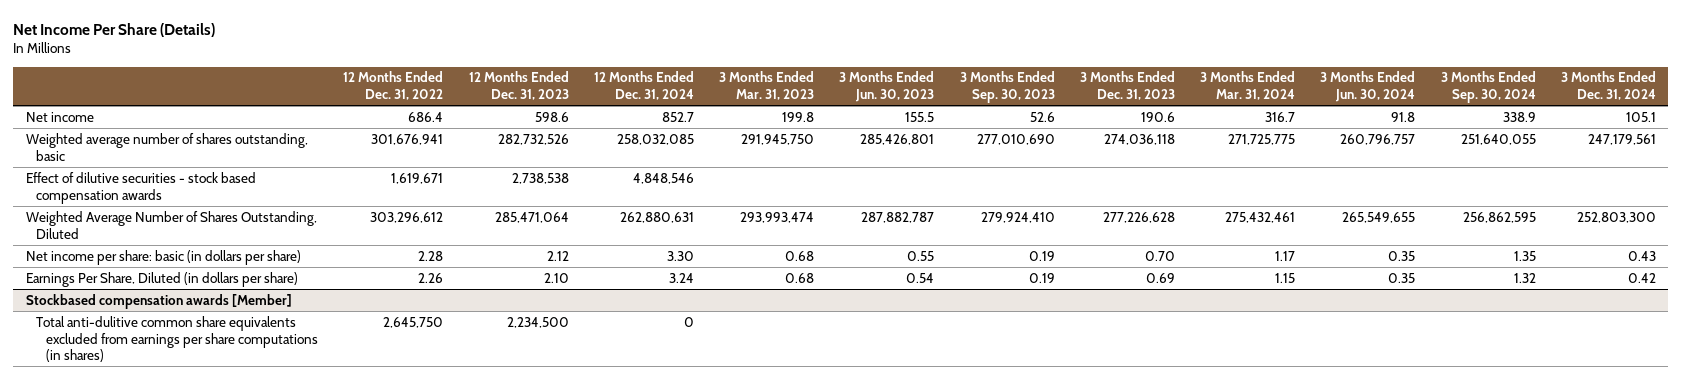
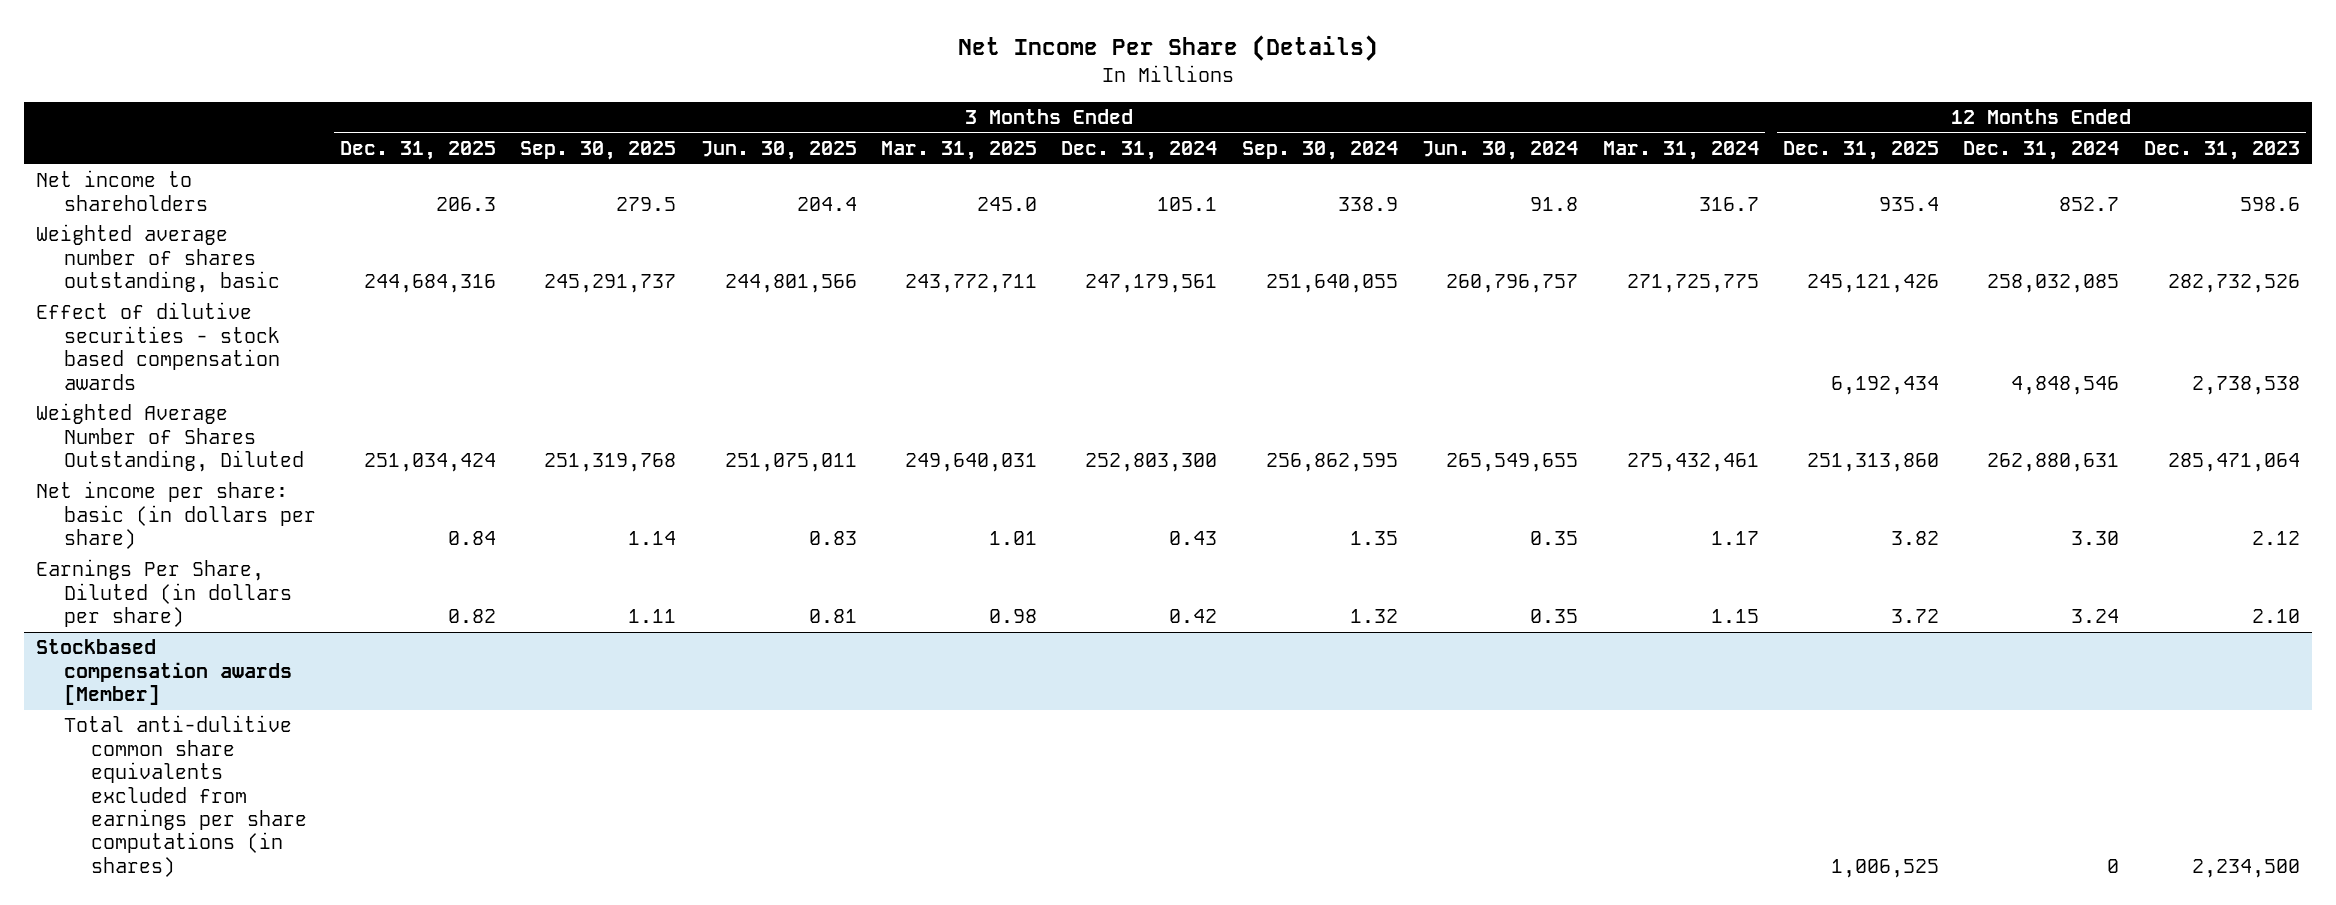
[343,71,444,101] 12 Months Ended Dec. 31, 2022 -> none
[719,71,815,101] 3 Months Ended Mar. 31, 2023 -> none
[839,71,935,103] 3 Months Ended Jun. 30, 2023 -> none
[959,71,1055,104] 3 Months Ended Sep. 30, 2023 -> none
[1079,71,1175,101] 3 Months Ended Dec. 31, 2023 -> none
none -> [339,141,496,161] Dec. 31, 2025
none -> [520,141,677,161] Sep. 30, 2025
none -> [700,141,857,161] Jun. 30, 2025
none -> [881,141,1038,161] Mar. 31, 2025
none -> [1782,141,1939,161] Dec. 31, 2025
[26,111,95,122] Net income -> [36,170,208,211] Net income to shareholders

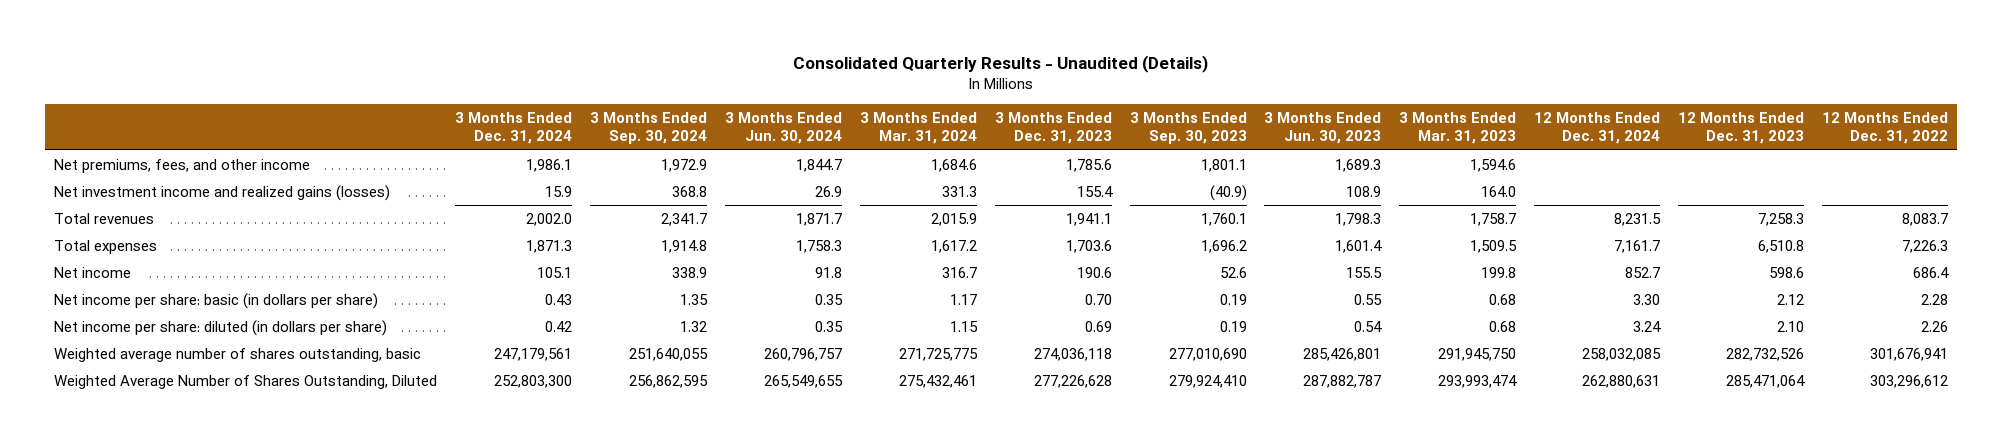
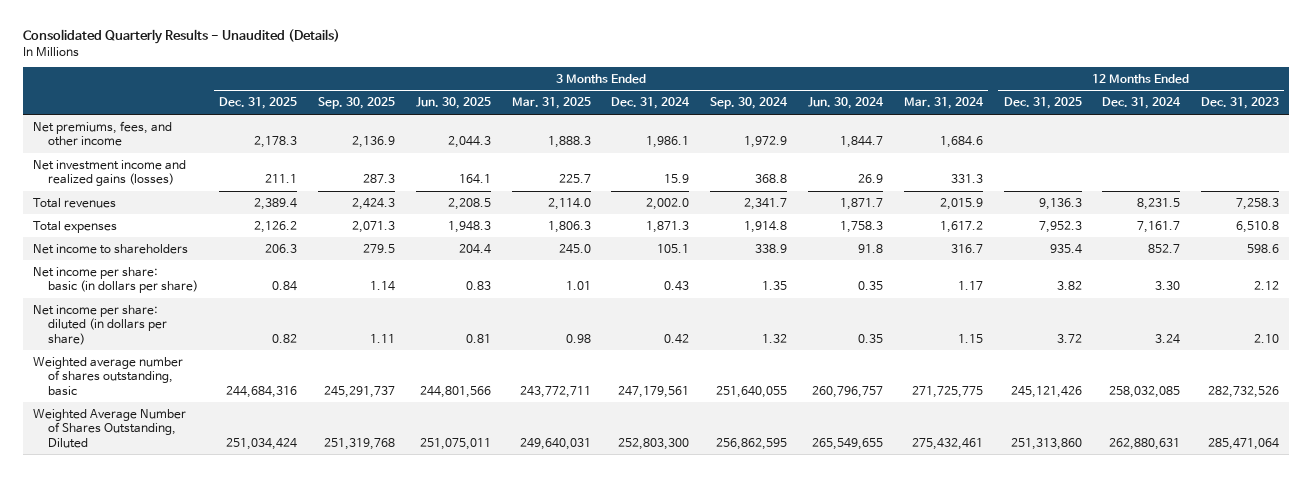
[994,111,1112,145] 3 Months Ended Dec. 31, 2023 -> none
[1129,111,1247,145] 3 Months Ended Sep. 30, 2023 -> none
[1264,111,1382,145] 3 Months Ended Jun. 30, 2023 -> none
[1399,111,1517,145] 3 Months Ended Mar. 31, 2023 -> none
[1821,111,1948,145] 12 Months Ended Dec. 31, 2022 -> none
none -> [219,97,298,110] Dec. 31, 2025
none -> [317,97,395,110] Sep. 30, 2025
none -> [415,97,491,110] Jun. 30, 2025
none -> [511,97,591,110] Mar. 31, 2025
none -> [1003,97,1082,110] Dec. 31, 2025
[54,266,132,278] Net income -> [33,243,189,254] Net income to shareholders

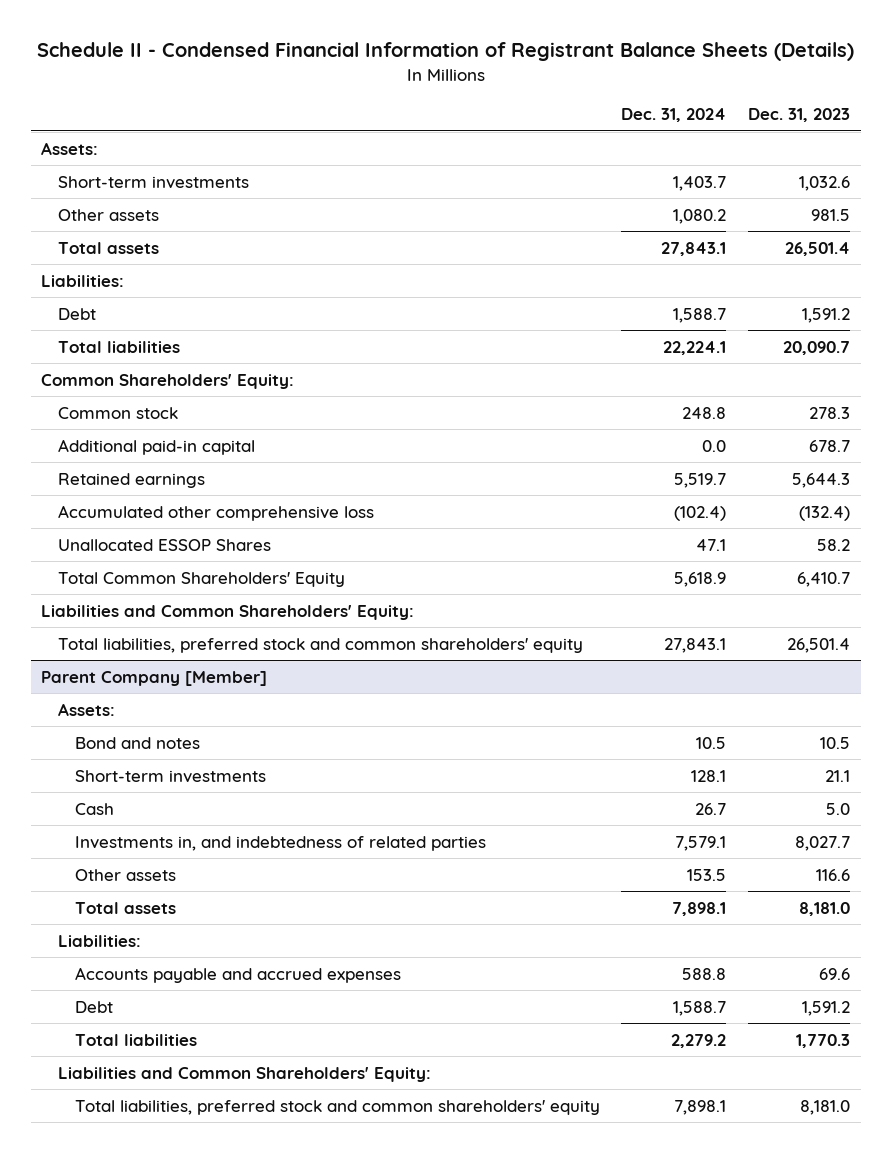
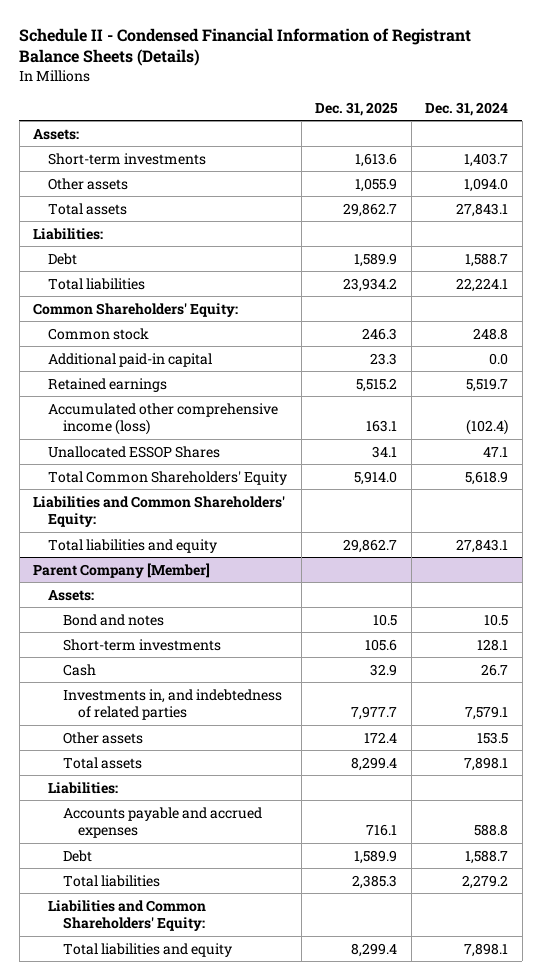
[747,108,850,123] Dec. 31, 2023 -> none
none -> [315,101,399,116] Dec. 31, 2025
[673,208,727,224] 1,080.2 -> [464,177,509,192] 1,094.0
[58,504,375,521] Accumulated other comprehensive loss -> [48,402,279,436] Accumulated other comprehensive income (loss)
[58,637,584,653] Total liabilities, preferred stock and common shareholders' equity -> [48,538,218,553] Total liabilities and equity
[74,1099,600,1115] Total liabilities, preferred stock and common shareholders' equity -> [63,942,233,957] Total liabilities and equity

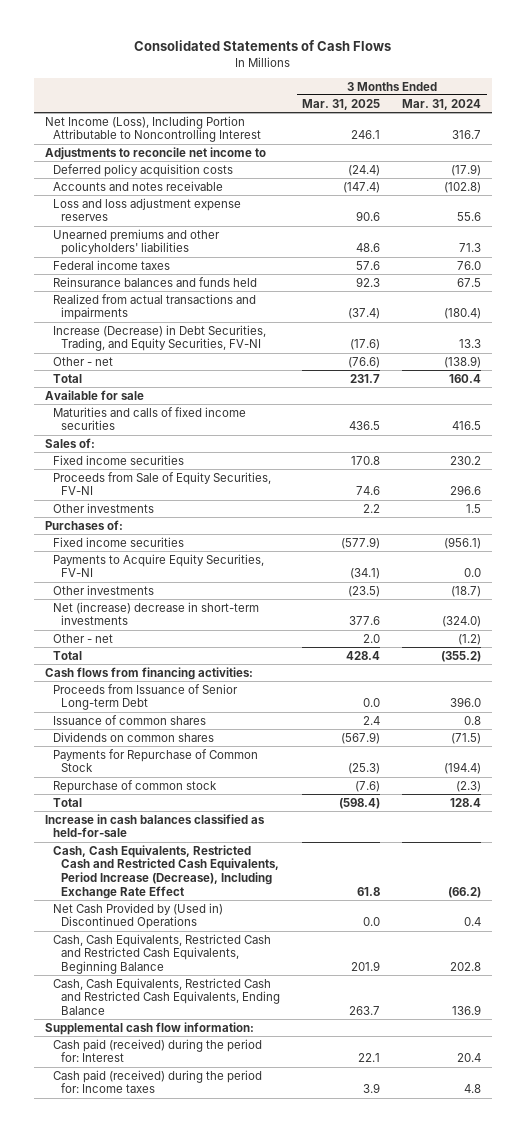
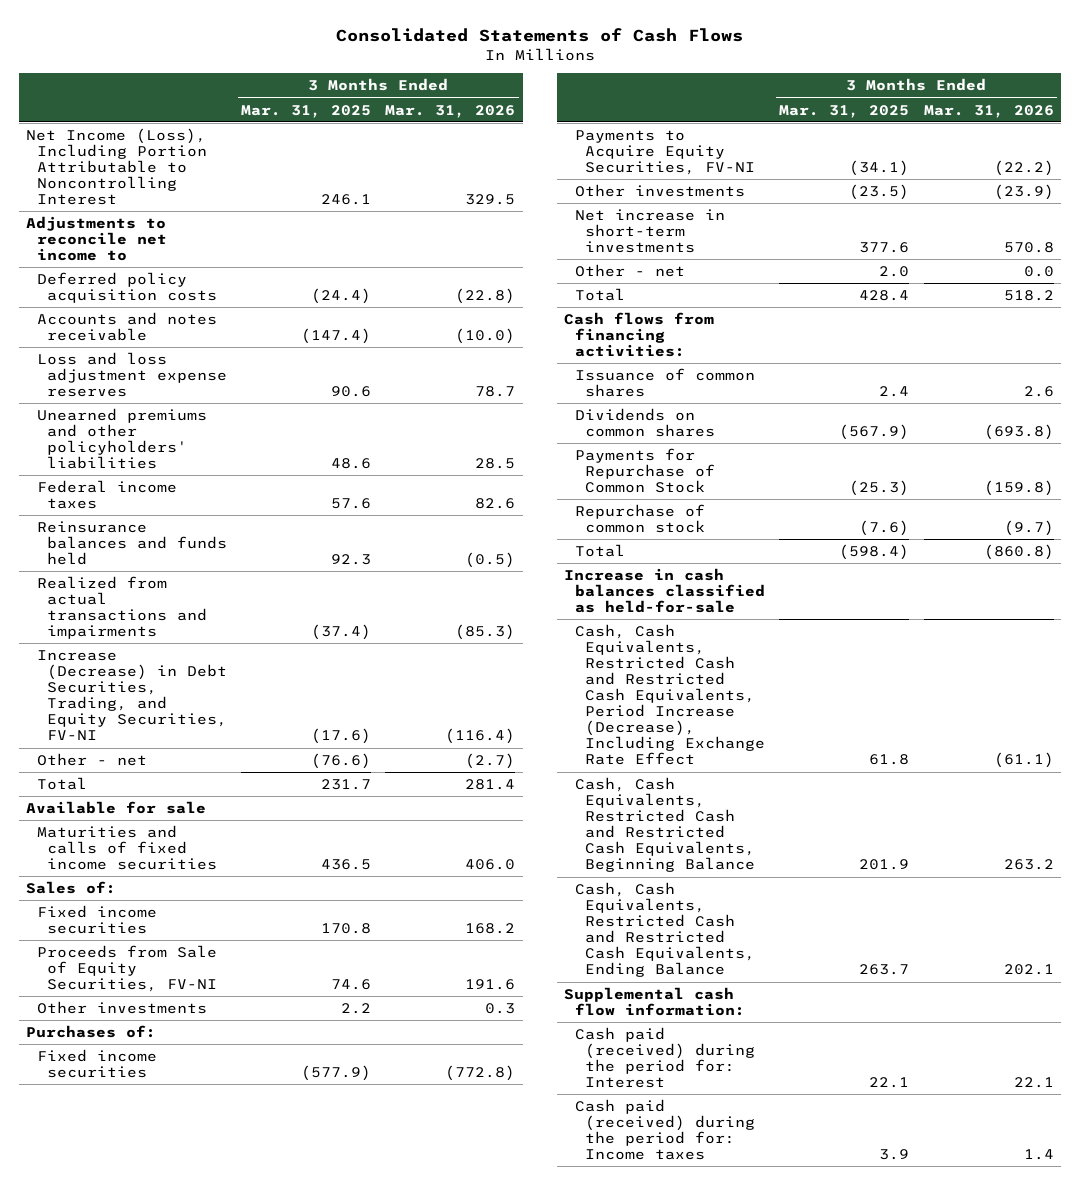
[402,98,482,110] Mar. 31, 2024 -> none
none -> [385,104,516,118] Mar. 31, 2026
[52,601,259,626] Net (increase) decrease in short-term investments -> [574,208,725,254] Net increase in short-term investments
[52,683,238,711] Proceeds from Issuance of Senior Long-term Debt -> none
[52,902,223,930] Net Cash Provided by (Used in) Discontinued Operations -> none

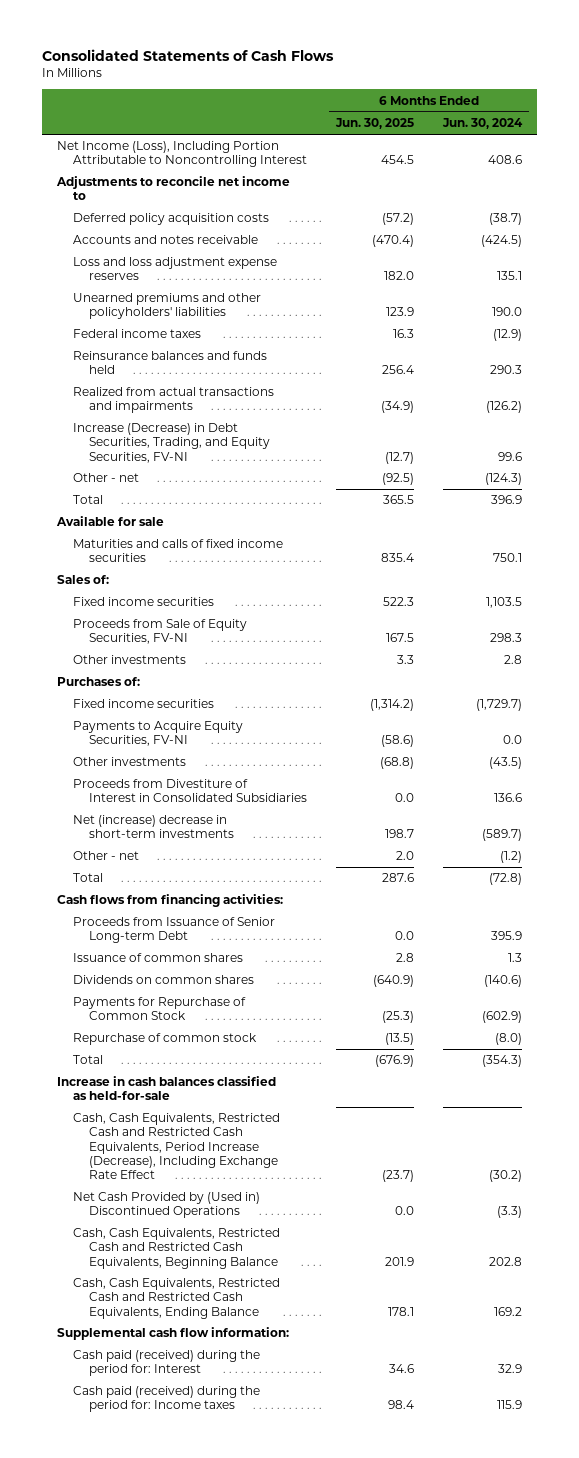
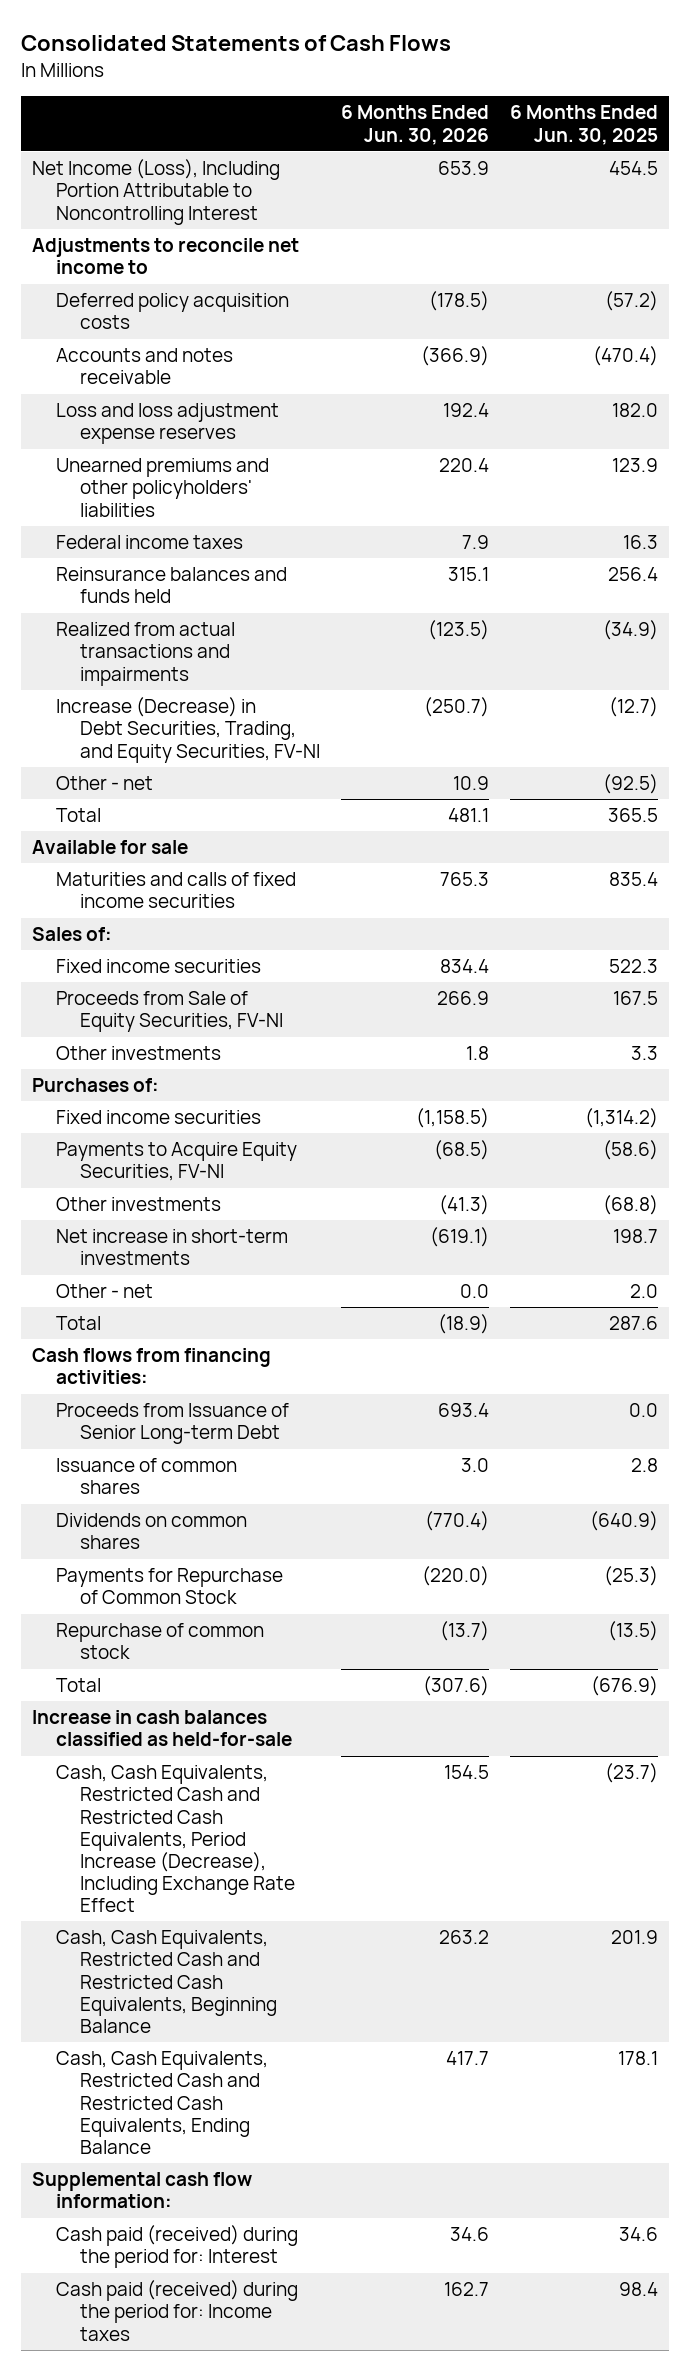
[442,118,524,130] Jun. 30, 2024 -> none
none -> [341,105,490,145] 6 Months Ended Jun. 30, 2026
[72,779,308,803] Proceeds from Divestiture of Interest in Consolidated Subsidiaries -> none
[72,815,235,839] Net (increase) decrease in short-term investments -> [55,1229,288,1266] Net increase in short-term investments
[72,1192,260,1219] Net Cash Provided by (Used in) Discontinued Operations -> none

